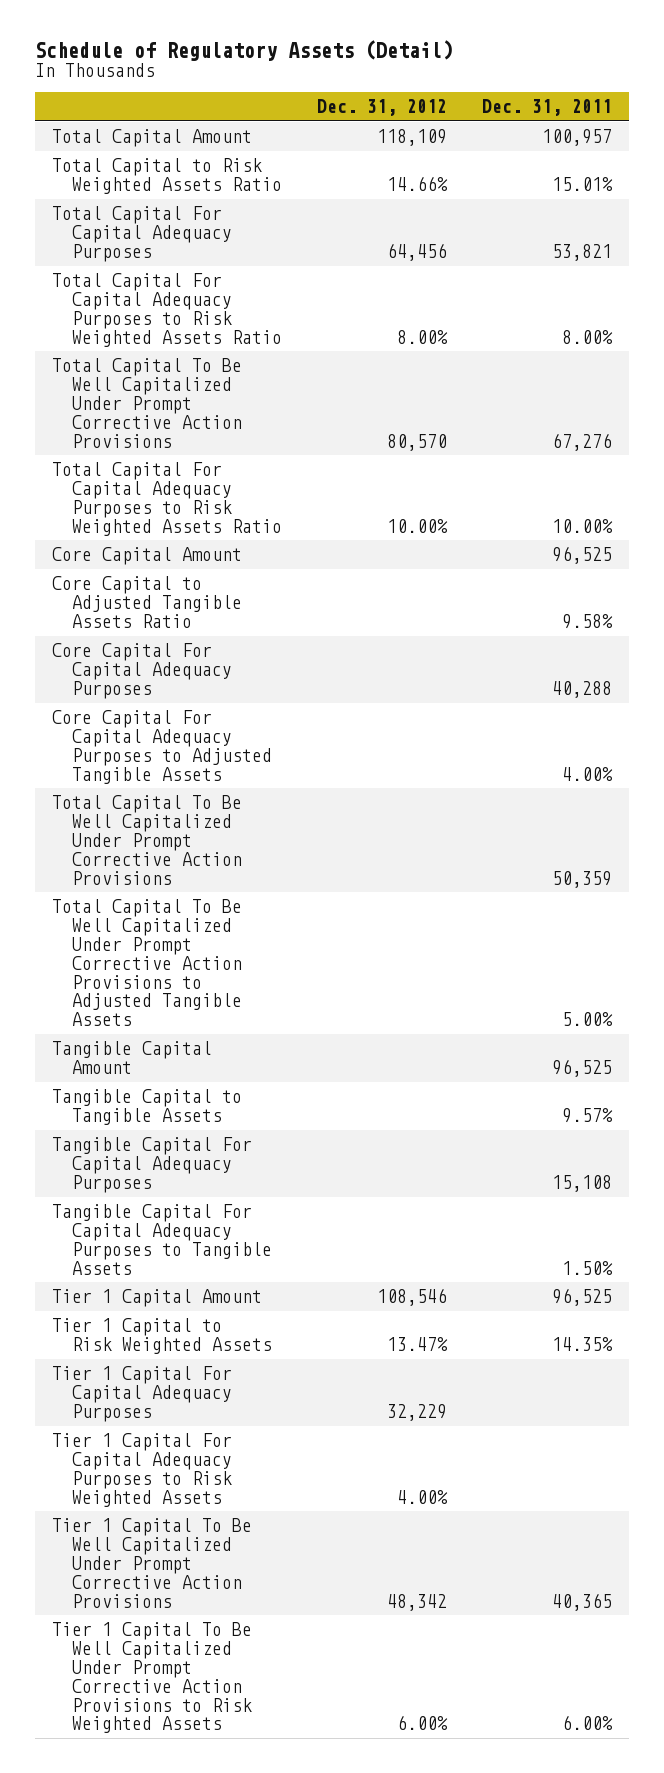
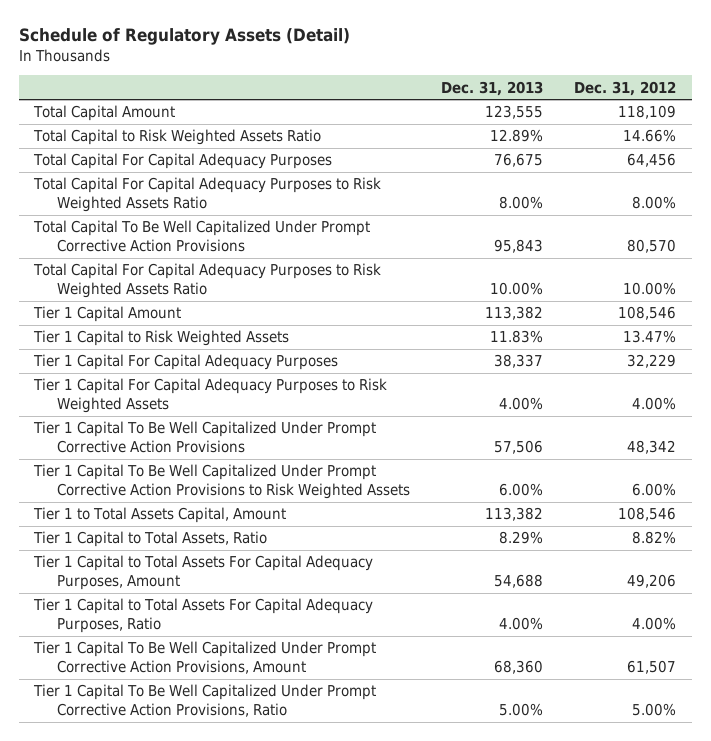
[481,99,612,117] Dec. 31, 2011 -> none
none -> [440,80,543,96] Dec. 31, 2013
[52,547,243,566] Core Capital Amount -> none
[52,576,243,628] Core Capital to Adjusted Tangible Assets Ratio -> none
[52,643,233,699] Core Capital For Capital Adequacy Purposes -> none
[52,710,273,784] Core Capital For Capital Adequacy Purposes to Adjusted Tangible Assets -> none
[52,795,243,885] Total Capital To Be Well Capitalized Under Prompt Corrective Action Provisions -> none
[52,899,243,1027] Total Capital To Be Well Capitalized Under Prompt Corrective Action Provisions to Adjusted Tangible Assets -> none
[52,1041,213,1075] Tangible Capital Amount -> none
[52,1089,243,1126] Tangible Capital to Tangible Assets -> none
[52,1137,253,1193] Tangible Capital For Capital Adequacy Purposes -> none
[52,1204,273,1275] Tangible Capital For Capital Adequacy Purposes to Tangible Assets -> none
none -> [33,507,287,524] Tier 1 to Total Assets Capital, Amount
none -> [33,531,268,548] Tier 1 Capital to Total Assets, Ratio
none -> [33,555,374,590] Tier 1 Capital to Total Assets For Capital Adequacy Purposes, Amount
none -> [33,598,374,633] Tier 1 Capital to Total Assets For Capital Adequacy Purposes, Ratio
none -> [33,641,377,674] Tier 1 Capital To Be Well Capitalized Under Prompt Corrective Action Provisions, Amount
none -> [33,684,377,717] Tier 1 Capital To Be Well Capitalized Under Prompt Corrective Action Provisions, Ratio

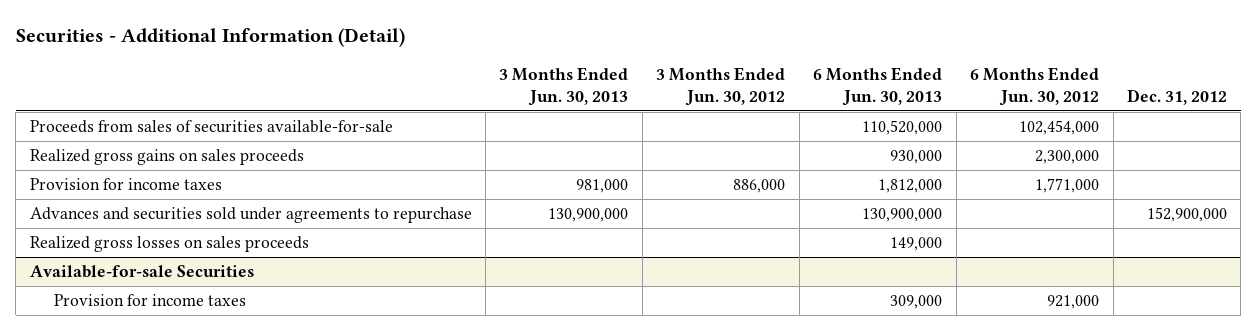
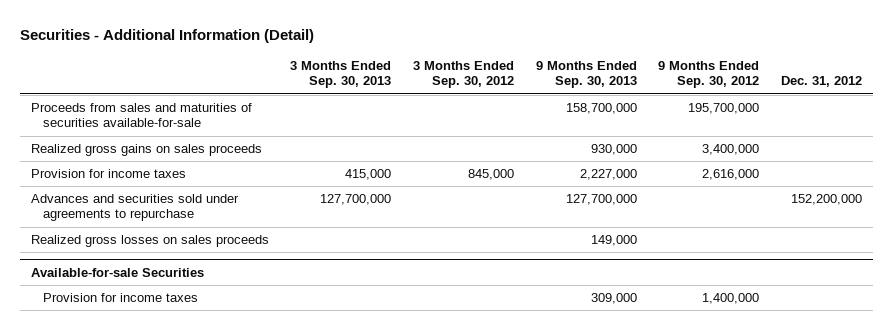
[499,66,629,106] 3 Months Ended Jun. 30, 2013 -> none
[656,66,786,106] 3 Months Ended Jun. 30, 2012 -> none
[813,66,943,106] 6 Months Ended Jun. 30, 2013 -> none
[970,66,1100,106] 6 Months Ended Jun. 30, 2012 -> none
none -> [290,61,392,89] 3 Months Ended Sep. 30, 2013
none -> [412,61,514,89] 3 Months Ended Sep. 30, 2012
none -> [535,61,637,89] 9 Months Ended Sep. 30, 2013
none -> [658,61,760,89] 9 Months Ended Sep. 30, 2012
[29,120,393,134] Proceeds from sales of securities available-for-sale -> [30,103,252,128] Proceeds from sales and maturities of securities available-for-sale
[1146,207,1227,223] 152,900,000 -> [790,194,862,206] 152,200,000

